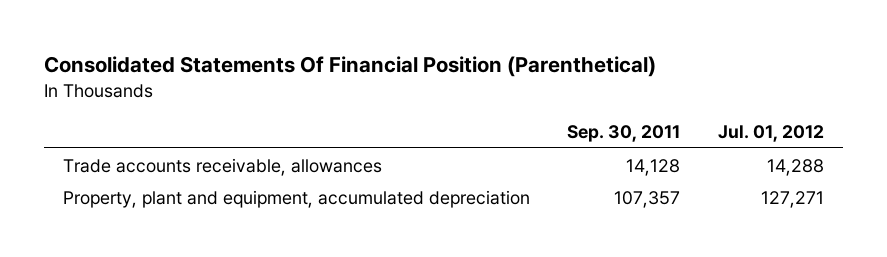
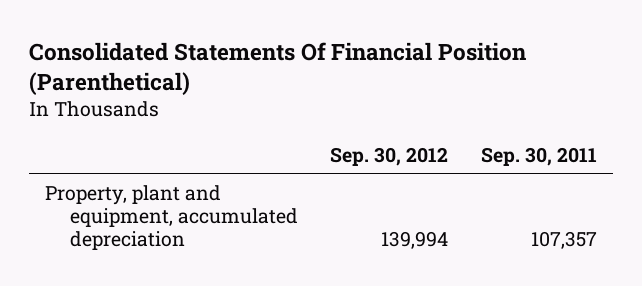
[718,124,825,142] Jul. 01, 2012 -> none
none -> [330,146,449,166] Sep. 30, 2012
[62,157,382,176] Trade accounts receivable, allowances -> none

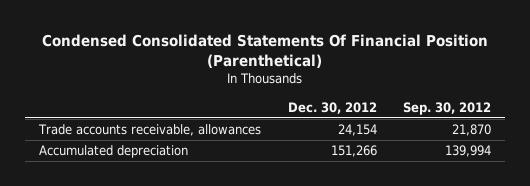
[29,41,527,95] Consolidated Statements Of Financial Position (Parenthetical) -> [42,33,489,68] Condensed Consolidated Statements Of Financial Position (Parenthetical)
[480,146,597,166] Sep. 30, 2011 -> none
none -> [287,101,377,114] Dec. 30, 2012
none -> [37,124,261,137] Trade accounts receivable, allowances
[45,184,298,250] Property, plant and equipment, accumulated depreciation -> [38,145,188,159] Accumulated depreciation

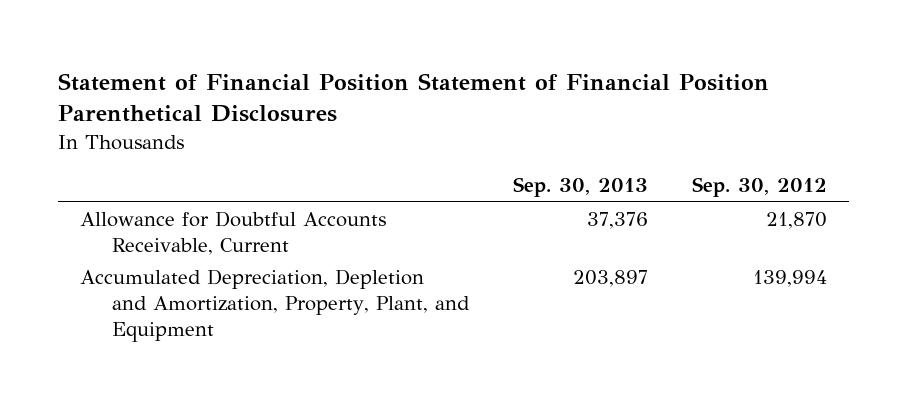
[42,33,489,68] Condensed Consolidated Statements Of Financial Position (Parenthetical) -> [58,72,770,123] Statement of Financial Position Statement of Financial Position Parenthetical Disclosures
[287,101,377,114] Dec. 30, 2012 -> none
none -> [512,177,648,198] Sep. 30, 2013
[37,124,261,137] Trade accounts receivable, allowances -> [80,211,387,256] Allowance for Doubtful Accounts Receivable, Current
[38,145,188,159] Accumulated depreciation -> [80,269,470,343] Accumulated Depreciation, Depletion and Amortization, Property, Plant, and Equipment

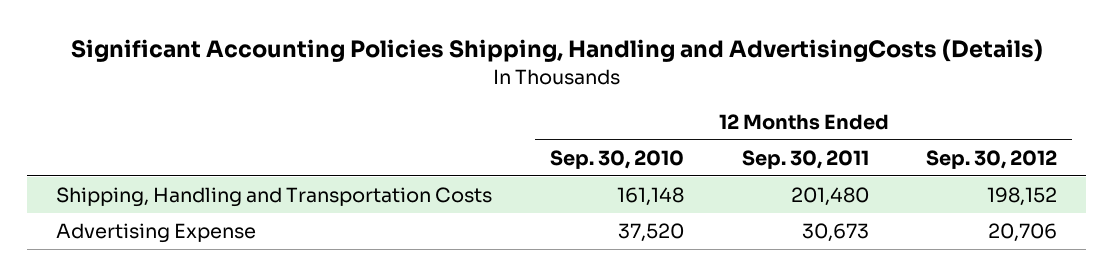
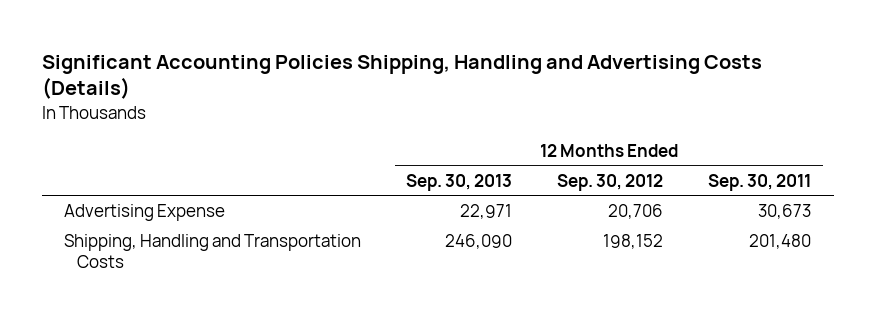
[70,39,1043,63] Significant Accounting Policies Shipping, Handling and AdvertisingCosts (Details) -> [41,54,762,100] Significant Accounting Policies Shipping, Handling and Advertising Costs (Details)
[549,149,684,169] Sep. 30, 2010 -> none
none -> [406,173,513,191] Sep. 30, 2013
[55,187,492,208] Shipping, Handling and Transportation Costs -> [64,234,362,269] Shipping, Handling and Transportation Costs

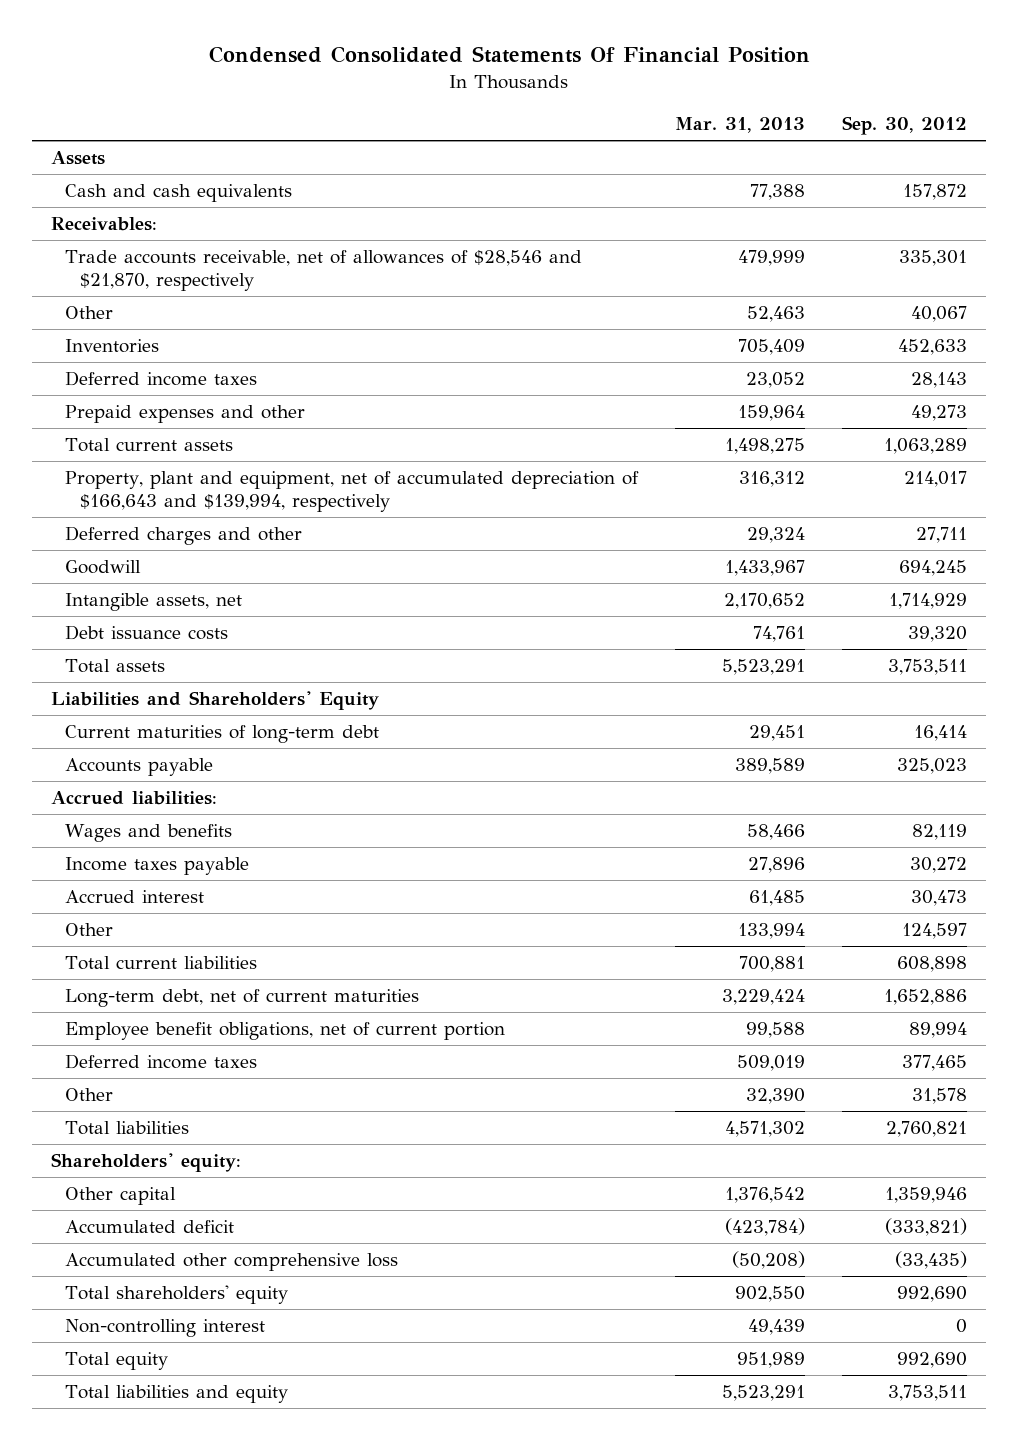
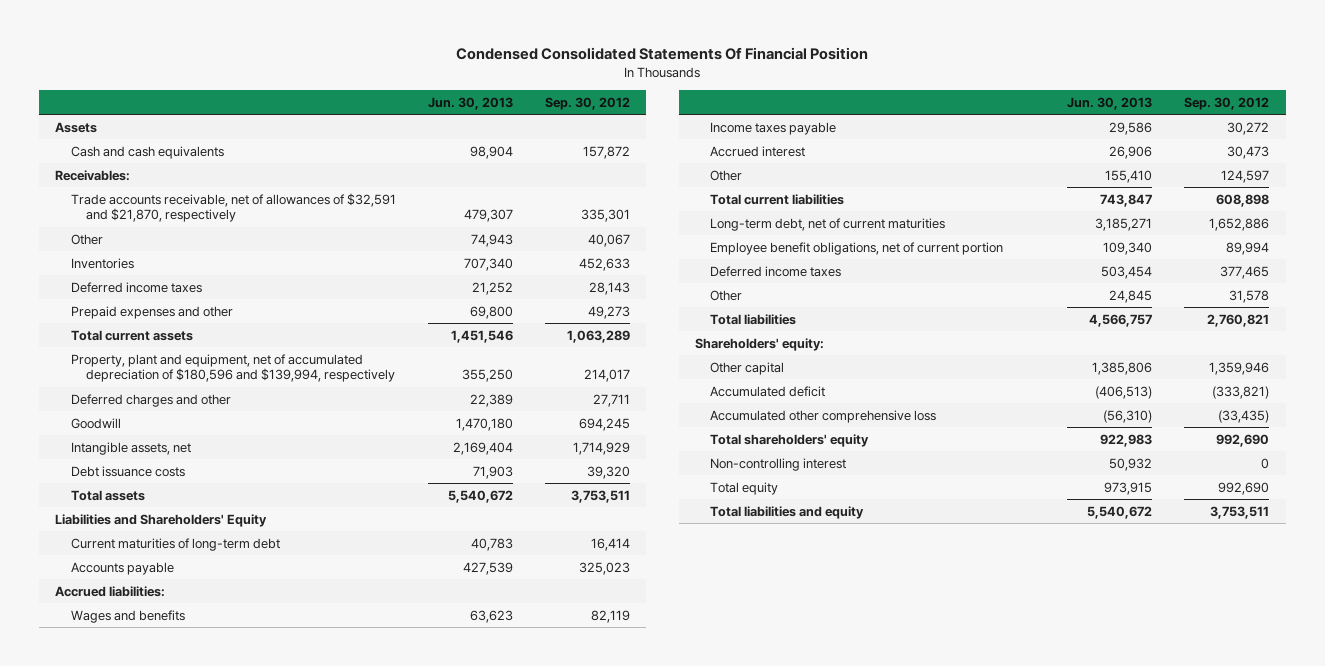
[675,117,806,134] Mar. 31, 2013 -> none
none -> [427,96,513,110] Jun. 30, 2013
[65,250,583,291] Trade accounts receivable, net of allowances of $28,546 and $21,870, respectively -> [70,192,396,223] Trade accounts receivable, net of allowances of $32,591 and $21,870, respectively
[65,471,640,512] Property, plant and equipment, net of accumulated depreciation of $166,643 and $139,994, respectively -> [70,353,396,383] Property, plant and equipment, net of accumulated depreciation of $180,596 and $139,994, respectively

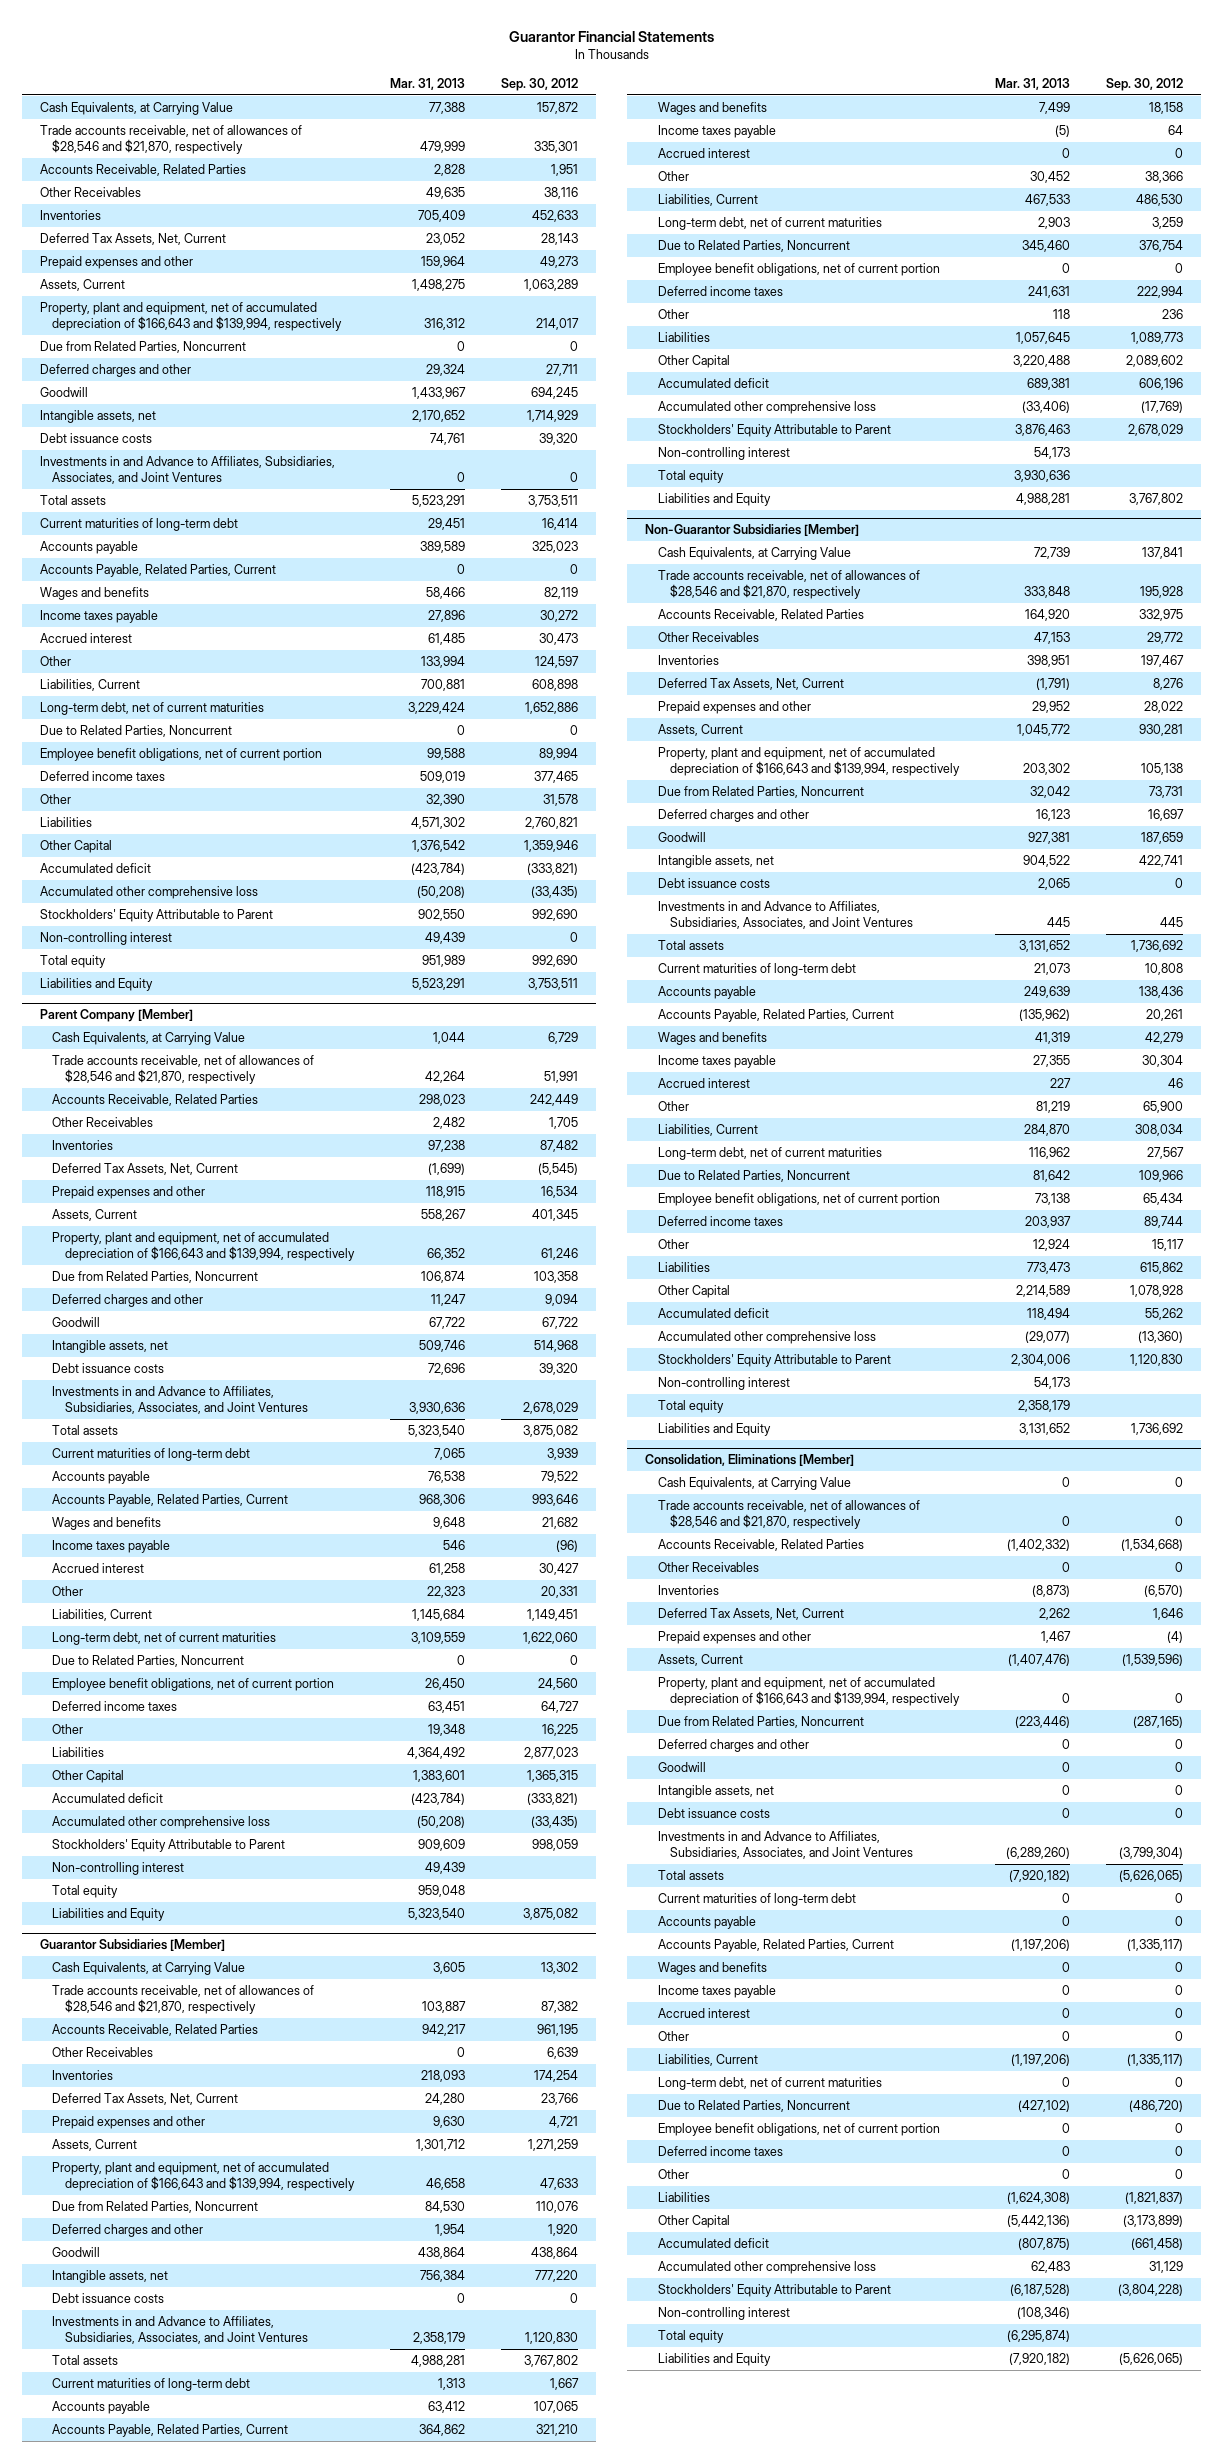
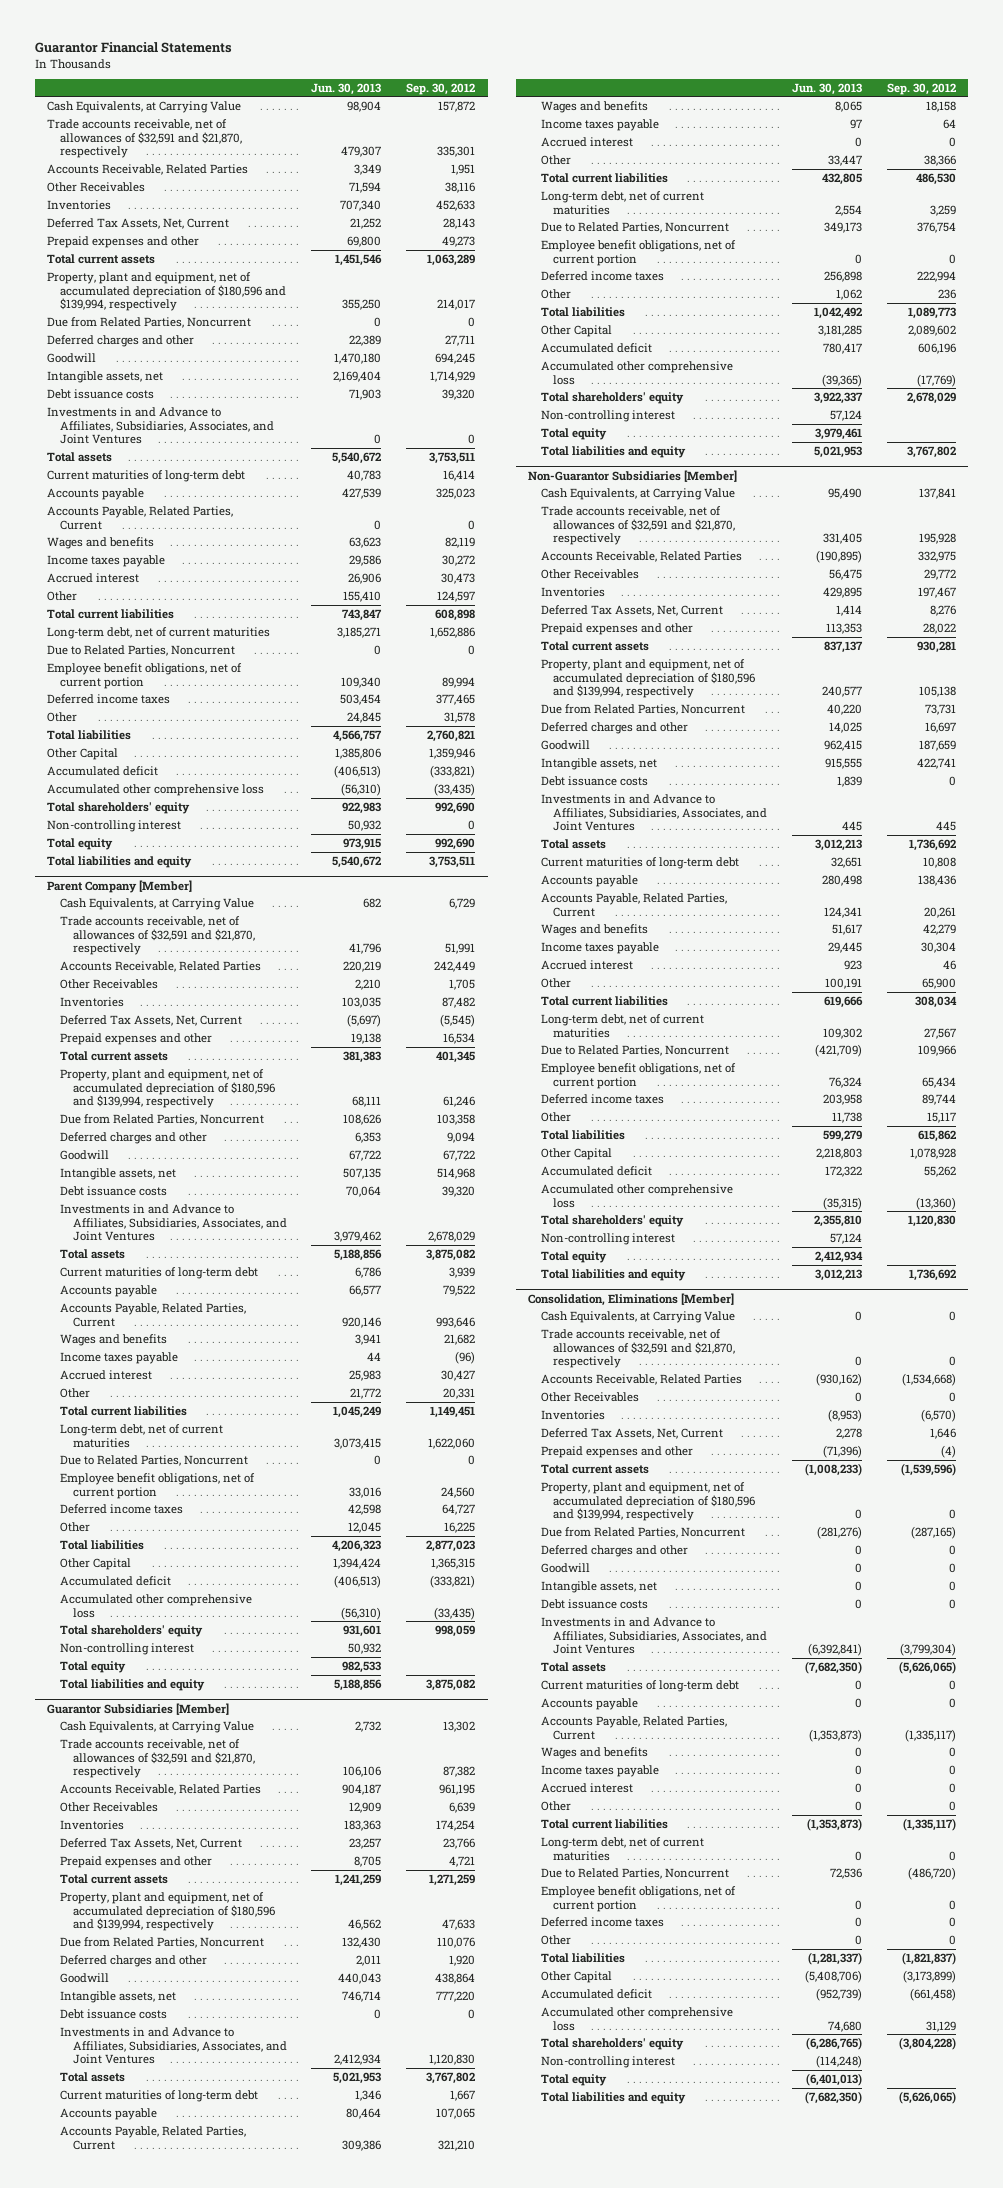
[389,77,465,90] Mar. 31, 2013 -> none
none -> [311,82,382,95] Jun. 30, 2013
[40,124,303,155] Trade accounts receivable, net of allowances of $28,546 and $21,870, respectively -> [47,118,242,159] Trade accounts receivable, net of allowances of $32,591 and $21,870, respectively
[40,278,126,291] Assets, Current -> [47,253,156,264] Total current assets
[40,301,343,332] Property, plant and equipment, net of accumulated depreciation of $166,643 and $139,994, respectively -> [47,271,286,312] Property, plant and equipment, net of accumulated depreciation of $180,596 and $139,994, respectively
[40,678,141,691] Liabilities, Current -> [47,608,175,619] Total current liabilities
[40,816,93,827] Liabilities -> [47,729,132,740] Total liabilities
[40,908,274,922] Stockholders' Equity Attributable to Parent -> [47,801,191,814] Total shareholders' equity
[40,977,154,991] Liabilities and Equity -> [47,855,193,868] Total liabilities and equity
[52,1054,315,1085] Trade accounts receivable, net of allowances of $28,546 and $21,870, respectively -> [59,915,255,956] Trade accounts receivable, net of allowances of $32,591 and $21,870, respectively
[52,1208,138,1221] Assets, Current -> [59,1050,168,1061] Total current assets
[52,1231,355,1262] Property, plant and equipment, net of accumulated depreciation of $166,643 and $139,994, respectively -> [59,1068,275,1109] Property, plant and equipment, net of accumulated depreciation of $180,596 and $139,994, respectively
[52,1608,153,1621] Liabilities, Current -> [59,1405,187,1416] Total current liabilities
[52,1746,105,1757] Liabilities -> [59,1539,144,1550] Total liabilities
[52,1838,286,1852] Stockholders' Equity Attributable to Parent -> [59,1624,203,1637] Total shareholders' equity
[52,1907,166,1921] Liabilities and Equity -> [59,1678,205,1691] Total liabilities and equity
[52,1984,315,2015] Trade accounts receivable, net of allowances of $28,546 and $21,870, respectively -> [59,1738,255,1779] Trade accounts receivable, net of allowances of $32,591 and $21,870, respectively
[52,2138,138,2151] Assets, Current -> [59,1873,168,1884] Total current assets
[52,2161,355,2192] Property, plant and equipment, net of accumulated depreciation of $166,643 and $139,994, respectively -> [59,1891,275,1932] Property, plant and equipment, net of accumulated depreciation of $180,596 and $139,994, respectively
[657,193,758,206] Liabilities, Current -> [540,172,668,183] Total current liabilities
[657,331,710,342] Liabilities -> [540,306,625,317] Total liabilities
[657,423,891,437] Stockholders' Equity Attributable to Parent -> [540,391,684,404] Total shareholders' equity
[657,492,771,506] Liabilities and Equity -> [540,445,686,458] Total liabilities and equity
[657,569,920,600] Trade accounts receivable, net of allowances of $28,546 and $21,870, respectively -> [540,505,736,546] Trade accounts receivable, net of allowances of $32,591 and $21,870, respectively
[657,723,743,736] Assets, Current -> [540,640,649,651] Total current assets
[657,746,960,777] Property, plant and equipment, net of accumulated depreciation of $166,643 and $139,994, respectively -> [540,658,756,699] Property, plant and equipment, net of accumulated depreciation of $180,596 and $139,994, respectively
[657,1123,758,1136] Liabilities, Current -> [540,995,668,1006] Total current liabilities
[657,1261,710,1272] Liabilities -> [540,1129,625,1140] Total liabilities
[657,1353,891,1367] Stockholders' Equity Attributable to Parent -> [540,1214,684,1227] Total shareholders' equity
[657,1422,771,1436] Liabilities and Equity -> [540,1268,686,1281] Total liabilities and equity
[657,1499,920,1530] Trade accounts receivable, net of allowances of $28,546 and $21,870, respectively -> [540,1328,736,1369] Trade accounts receivable, net of allowances of $32,591 and $21,870, respectively
[657,1653,743,1666] Assets, Current -> [540,1463,649,1474] Total current assets
[657,1676,960,1707] Property, plant and equipment, net of accumulated depreciation of $166,643 and $139,994, respectively -> [540,1481,756,1522] Property, plant and equipment, net of accumulated depreciation of $180,596 and $139,994, respectively
[657,2053,758,2066] Liabilities, Current -> [540,1818,668,1829] Total current liabilities
[657,2191,710,2202] Liabilities -> [540,1952,625,1963] Total liabilities
[657,2283,891,2297] Stockholders' Equity Attributable to Parent -> [540,2037,684,2050] Total shareholders' equity
[657,2352,771,2366] Liabilities and Equity -> [540,2091,686,2104] Total liabilities and equity

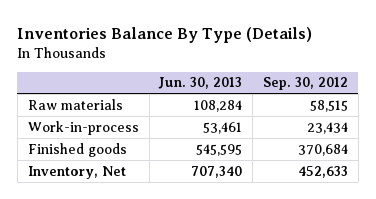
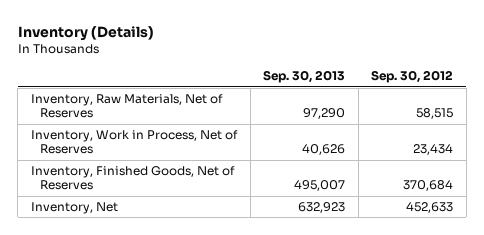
[17,26,313,43] Inventories Balance By Type (Details) -> [17,25,154,41] Inventory (Details)
[158,77,243,90] Jun. 30, 2013 -> none
none -> [263,70,346,84] Sep. 30, 2013
[27,98,123,110] Raw materials -> [30,94,223,119] Inventory, Raw Materials, Net of Reserves
[27,120,139,135] Work-in-process -> [30,130,238,155] Inventory, Work in Process, Net of Reserves
[27,142,127,157] Finished goods -> [30,166,235,191] Inventory, Finished Goods, Net of Reserves

